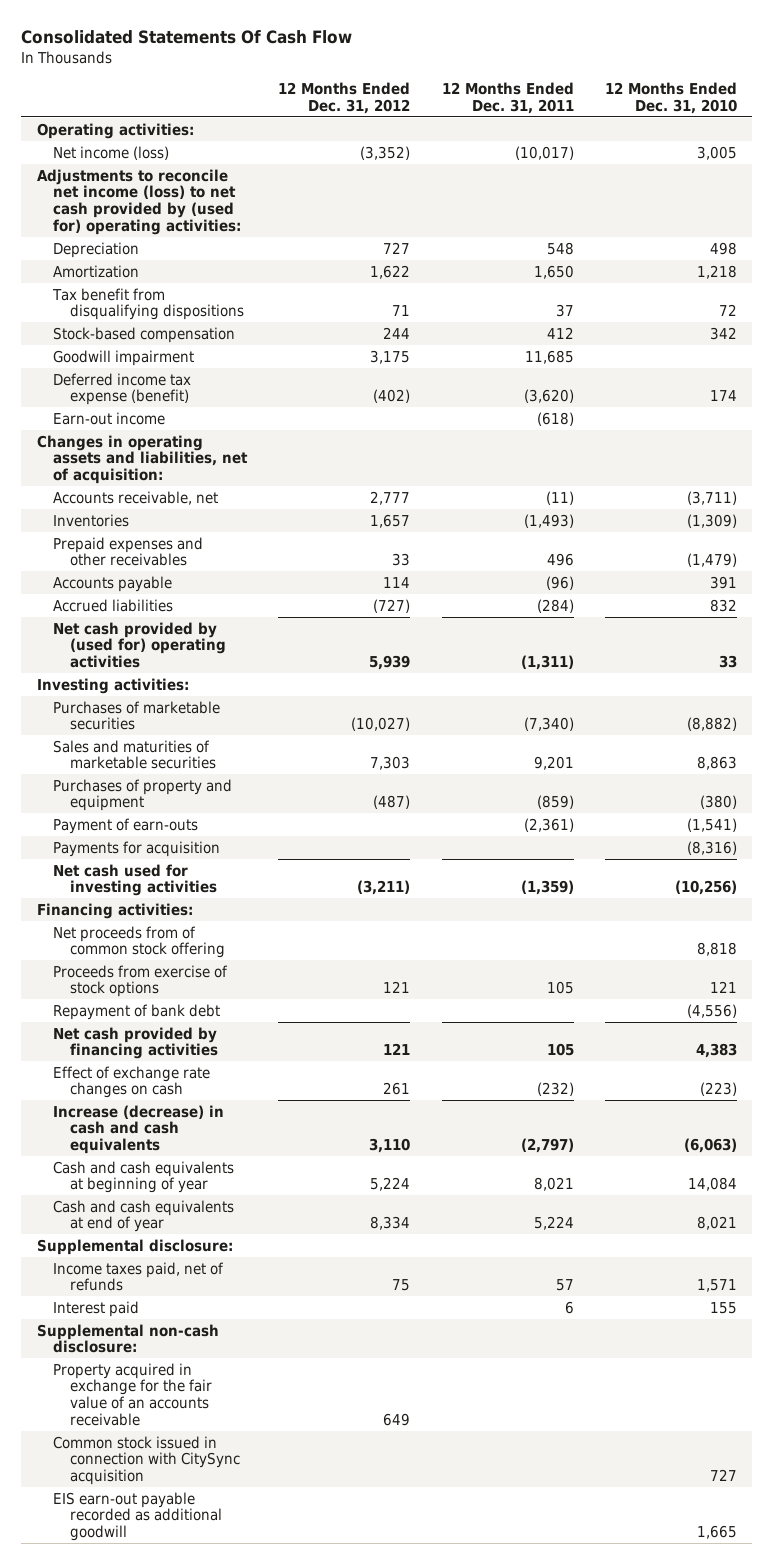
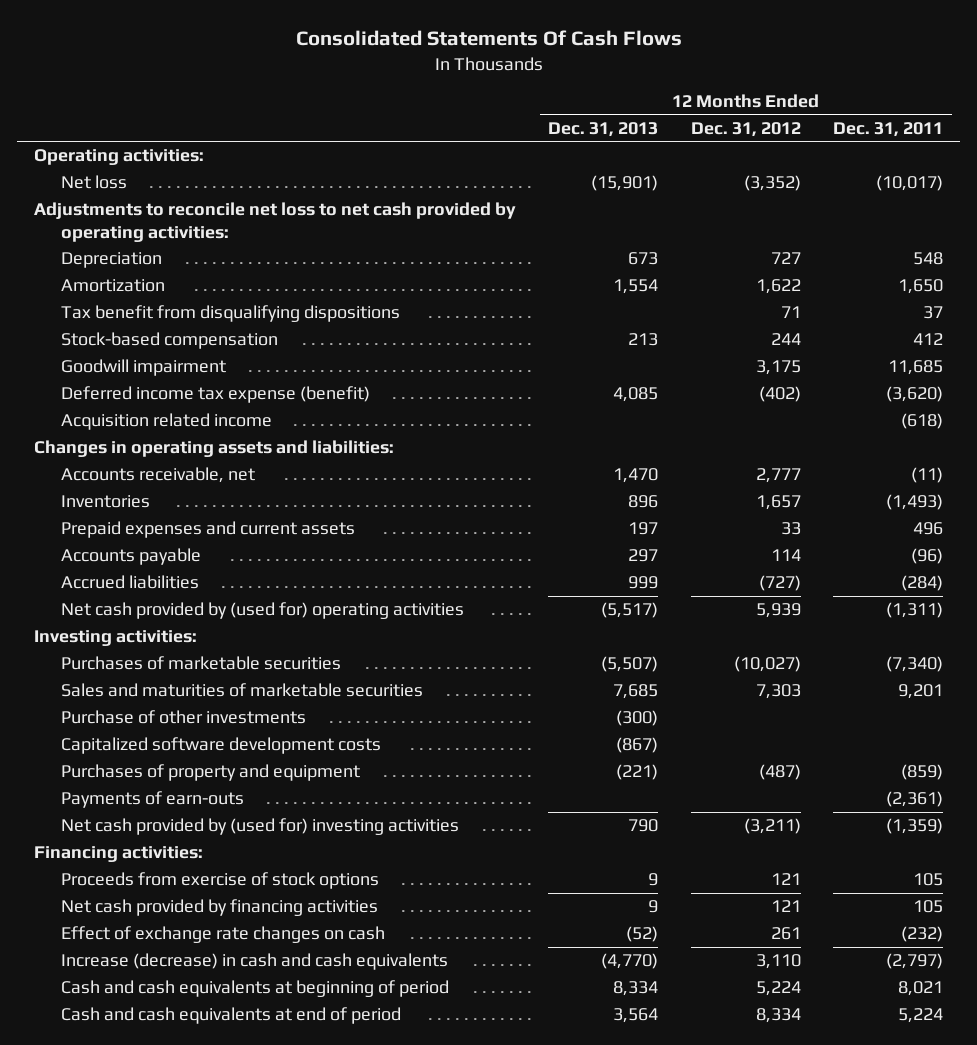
[21,30,353,45] Consolidated Statements Of Cash Flow -> [295,30,682,47] Consolidated Statements Of Cash Flows
[604,82,737,114] 12 Months Ended Dec. 31, 2010 -> none
none -> [548,121,659,137] Dec. 31, 2013
[53,145,170,160] Net income (loss) -> [60,175,127,190] Net loss
[36,168,242,235] Adjustments to reconcile net income (loss) to net cash provided by (used for) operating activities: -> [33,202,516,242] Adjustments to reconcile net loss to net cash provided by operating activities:
[53,411,166,425] Earn-out income -> [60,413,272,431] Acquisition related income
[36,434,249,484] Changes in operating assets and liabilities, net of acquisition: -> [33,440,394,458] Changes in operating assets and liabilities:
[53,536,204,567] Prepaid expenses and other receivables -> [60,521,355,539] Prepaid expenses and current assets
none -> [60,710,306,725] Purchase of other investments
none -> [60,737,381,755] Capitalized software development costs
[53,840,221,857] Payments for acquisition -> none
[53,817,199,834] Payment of earn-outs -> [60,791,244,809] Payments of earn-outs
[53,863,217,897] Net cash used for investing activities -> [60,818,459,836] Net cash provided by (used for) investing activities
[53,925,225,959] Net proceeds from of common stock offering -> none
[53,1003,221,1020] Repayment of bank debt -> none
[36,1238,233,1255] Supplemental disclosure: -> none
[53,1261,225,1292] Income taxes paid, net of refunds -> none
[53,1300,140,1317] Interest paid -> none
[36,1323,219,1354] Supplemental non-cash disclosure: -> none
[53,1362,212,1426] Property acquired in exchange for the fair value of an accounts receivable -> none
[53,1435,240,1485] Common stock issued in connection with CitySync acquisition -> none
[53,1491,222,1541] EIS earn-out payable recorded as additional goodwill -> none
[53,1160,235,1194] Cash and cash equivalents at beginning of year -> [60,980,449,998] Cash and cash equivalents at beginning of period
[53,1199,235,1233] Cash and cash equivalents at end of year -> [60,1007,401,1025] Cash and cash equivalents at end of period

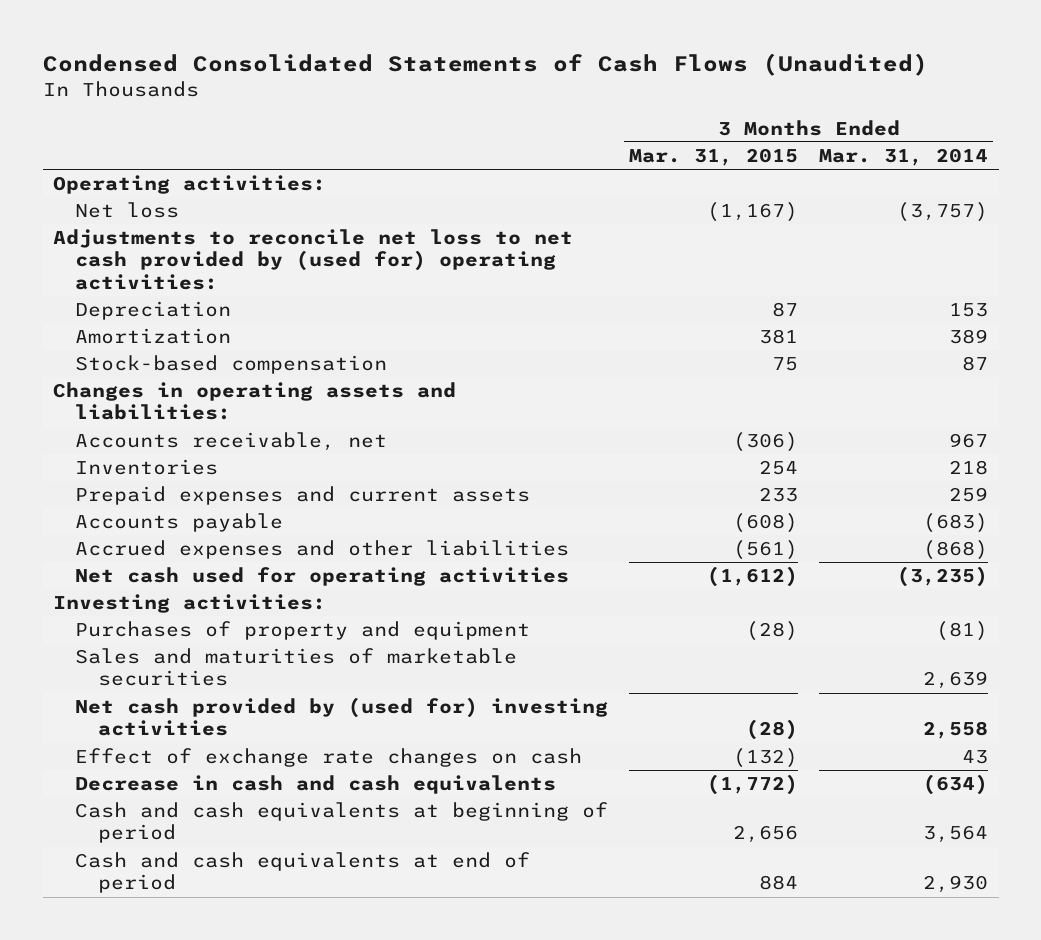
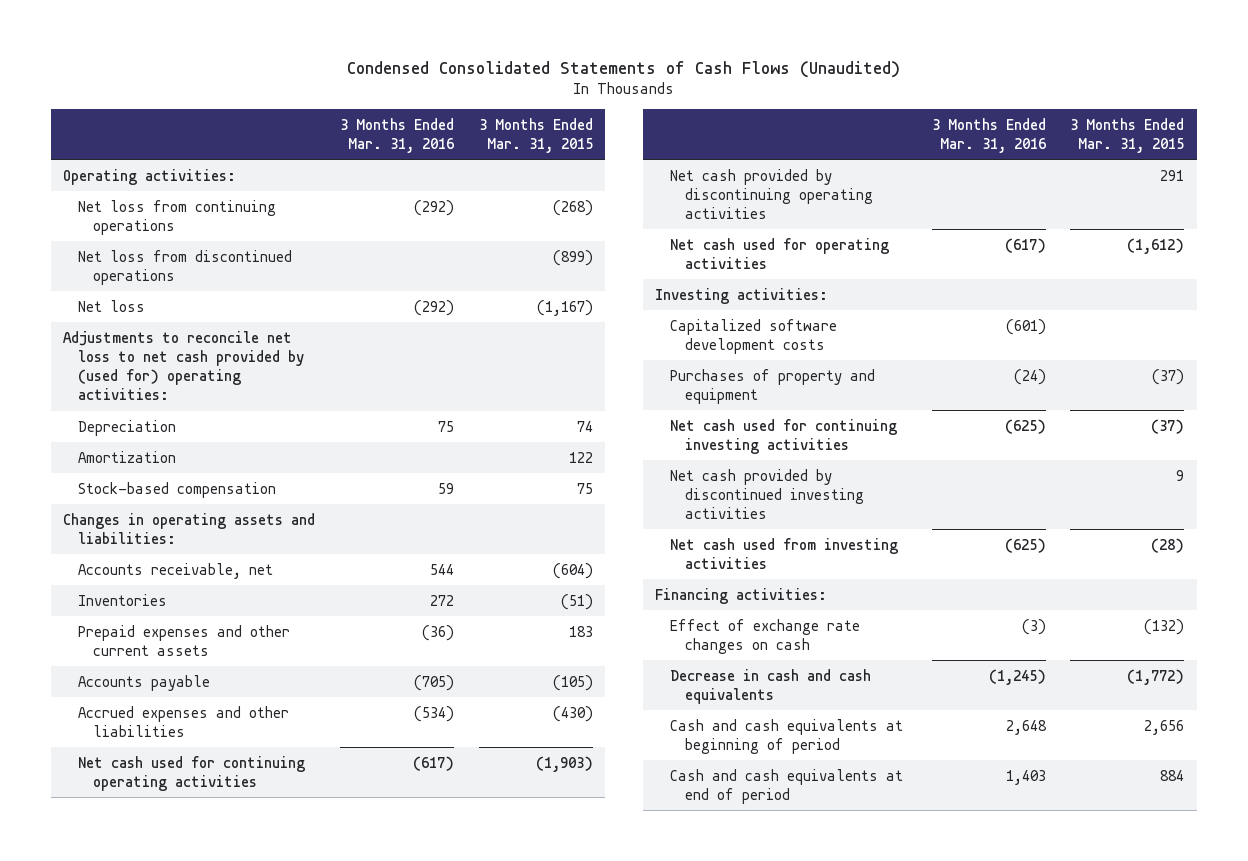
[819,148,989,167] Mar. 31, 2014 -> none
none -> [339,117,454,154] 3 Months Ended Mar. 31, 2016
none -> [78,199,277,235] Net loss from continuing operations
none -> [78,249,293,285] Net loss from discontinued operations
[772,302,799,318] 87 -> [576,420,593,432] 74
[759,329,799,345] 381 -> [568,451,593,463] 122
[733,432,799,453] (306) -> [552,562,593,579] (604)
[759,460,799,476] 254 -> [560,593,593,610] (51)
[75,486,531,506] Prepaid expenses and current assets -> [78,624,291,656] Prepaid expenses and other current assets
[759,487,799,503] 233 -> [568,625,593,637] 183
[733,513,799,534] (608) -> [552,674,593,691] (105)
[733,540,799,561] (561) -> [552,705,593,722] (430)
none -> [78,755,306,791] Net cash used for continuing operating activities
none -> [669,168,873,220] Net cash provided by discontinuing operating activities
[75,648,518,687] Sales and maturities of marketable securities -> none
none -> [669,318,837,354] Capitalized software development costs
[746,621,799,642] (28) -> [1152,368,1185,385] (37)
none -> [669,418,897,454] Net cash used for continuing investing activities
none -> [669,468,864,520] Net cash provided by discontinued investing activities
[75,697,609,737] Net cash provided by (used for) investing activities -> [669,537,898,569] Net cash used from investing activities
none -> [654,587,827,604] Financing activities:

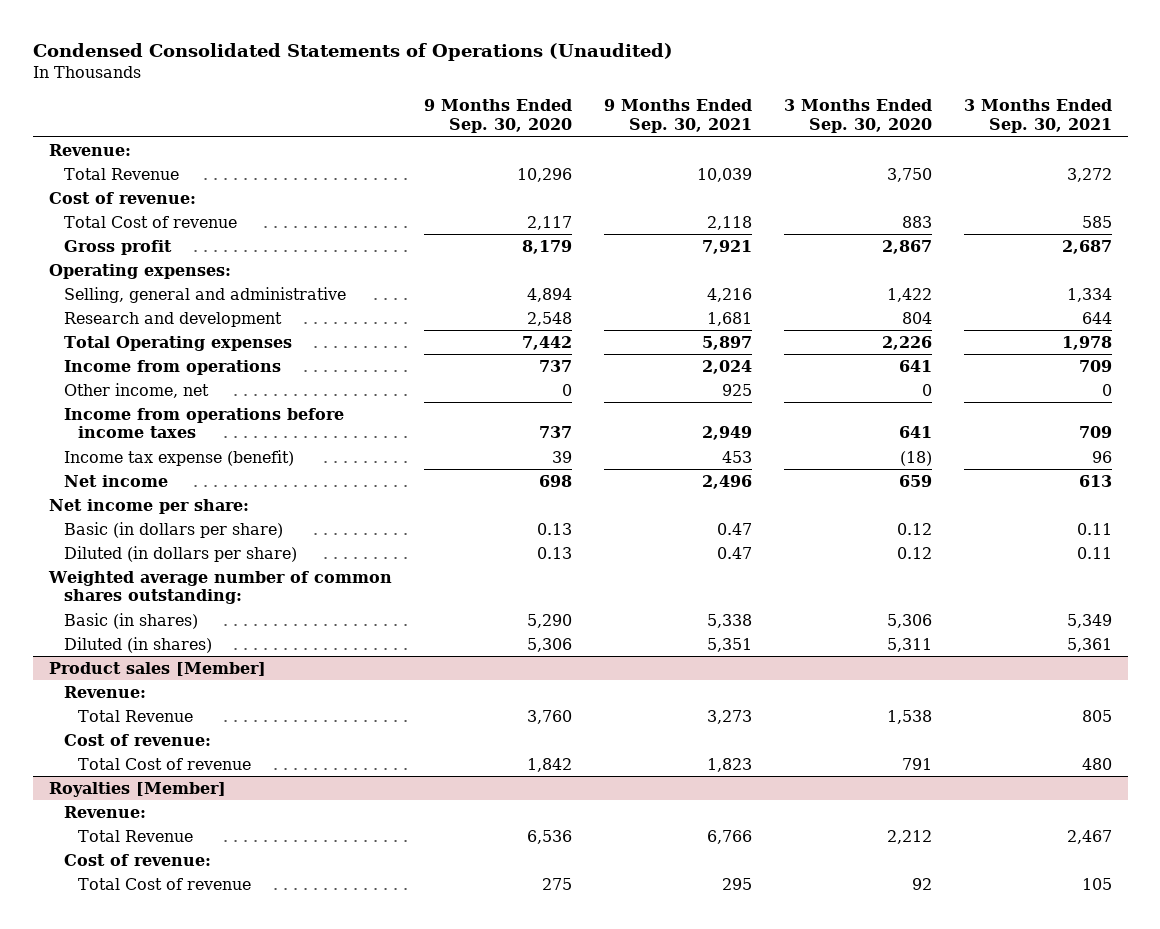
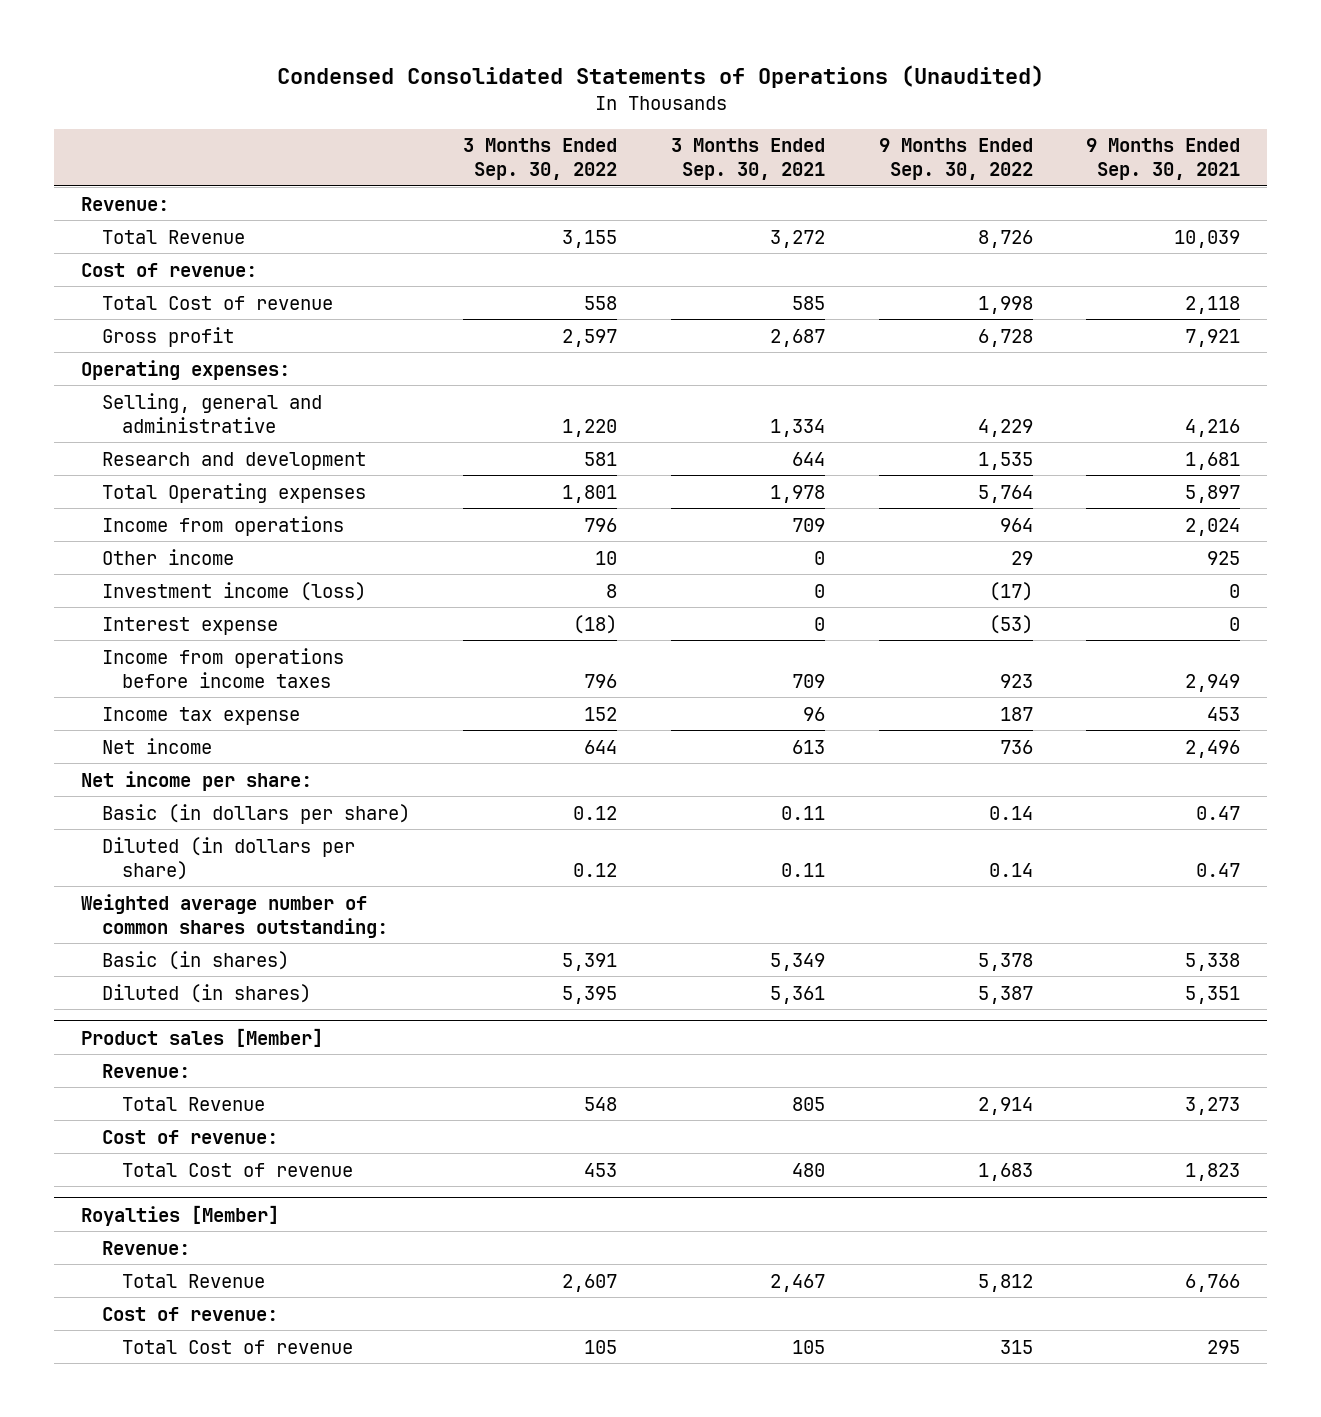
[423,99,572,134] 9 Months Ended Sep. 30, 2020 -> none
[783,99,932,134] 3 Months Ended Sep. 30, 2020 -> none
none -> [463,138,618,181] 3 Months Ended Sep. 30, 2022
none -> [878,138,1033,181] 9 Months Ended Sep. 30, 2022
[63,382,209,398] Other income, net -> [101,548,234,565] Other income
none -> [101,581,366,601] Investment income (loss)
none -> [101,616,278,635] Interest expense
[63,449,294,466] Income tax expense (benefit) -> [101,706,300,725] Income tax expense

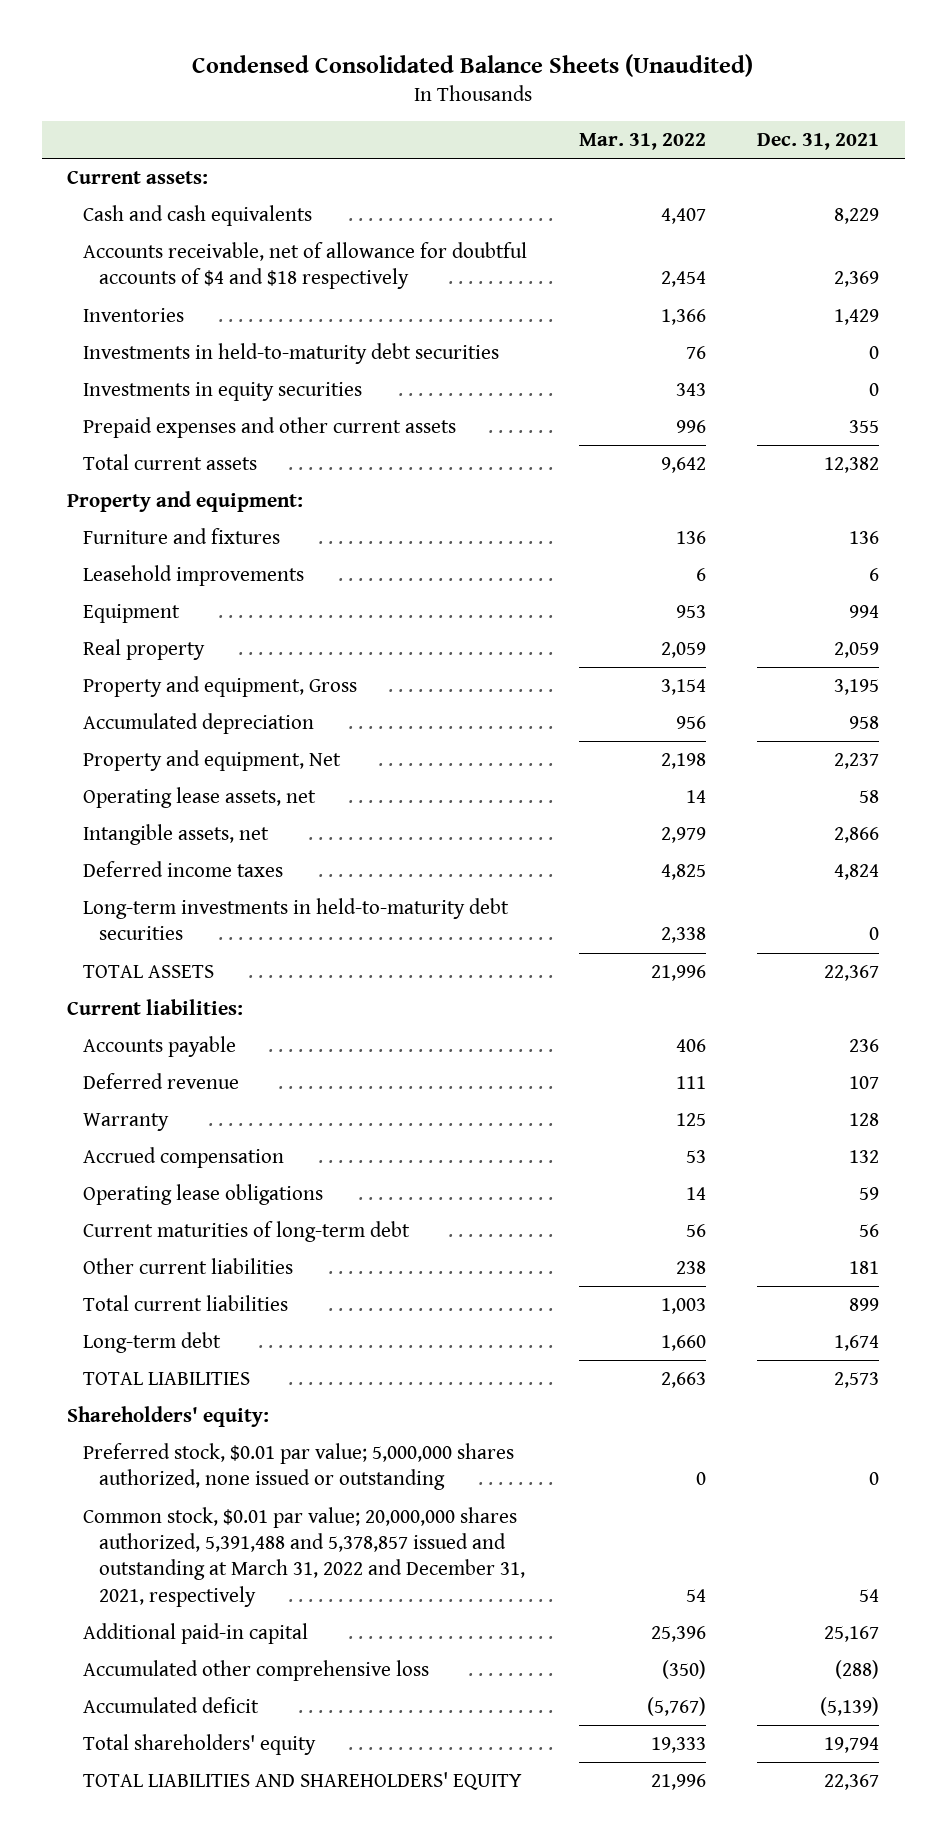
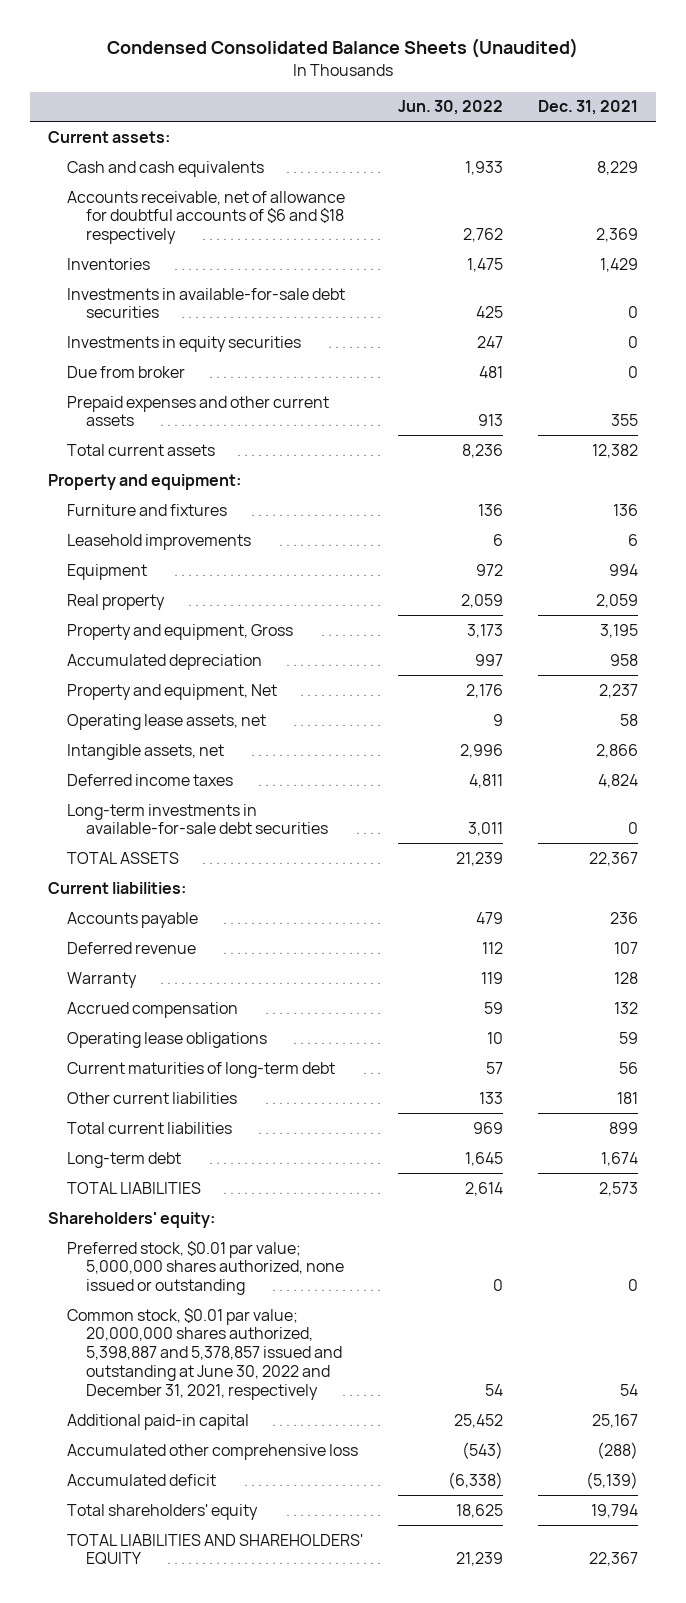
[578,132,706,150] Mar. 31, 2022 -> none
none -> [398,100,504,116] Jun. 30, 2022
[83,242,528,290] Accounts receivable, net of allowance for doubtful accounts of $4 and $18 respectively -> [66,190,345,245] Accounts receivable, net of allowance for doubtful accounts of $6 and $18 respectively
[83,343,500,365] Investments in held-to-maturity debt securities -> none
none -> [66,287,345,319] Investments in available-for-sale debt securities
none -> [66,365,185,378] Due from broker
[83,898,510,941] Long-term investments in held-to-maturity debt securities -> [66,803,329,835] Long-term investments in available-for-sale debt securities
[83,1507,525,1607] Common stock, $0.01 par value; 20,000,000 shares authorized, 5,391,488 and 5,378,857 issued and outstanding at March 31, 2022 and December 31, 2021, respectively -> [66,1307,343,1400] Common stock, $0.01 par value; 20,000,000 shares authorized, 5,398,887 and 5,378,857 issued and outstanding at June 30, 2022 and December 31, 2021, respectively

